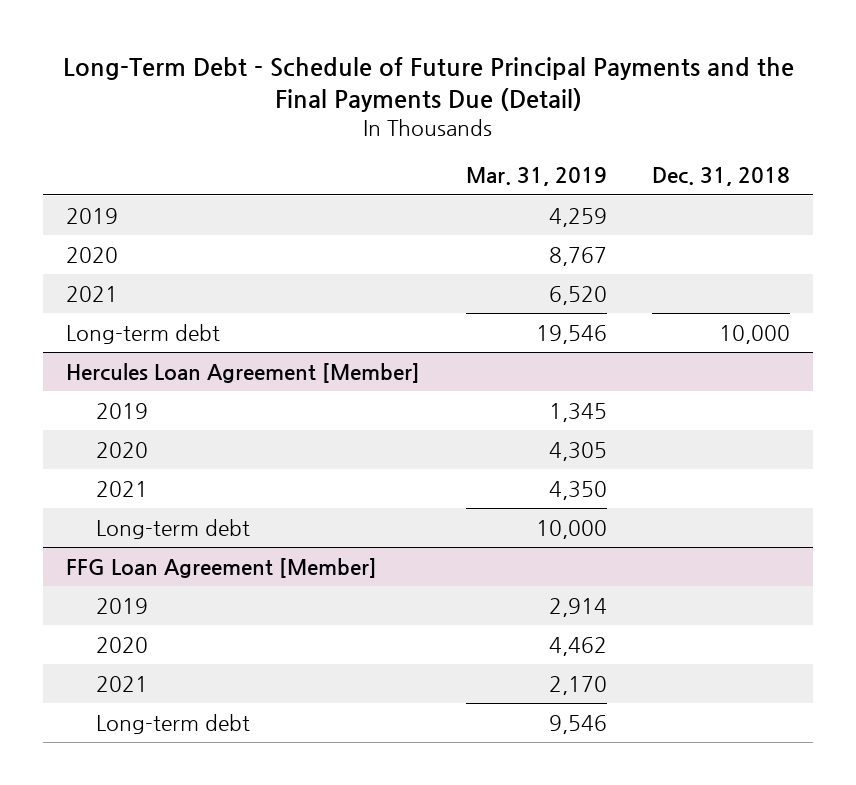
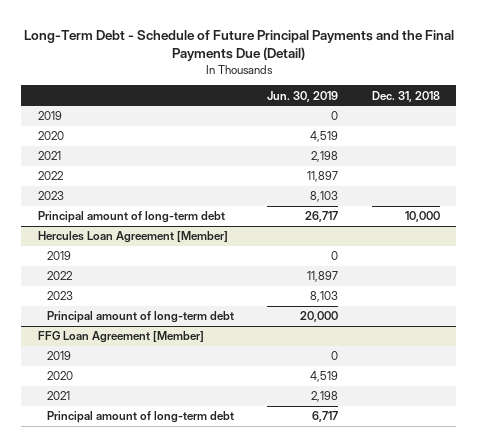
[465,167,607,187] Mar. 31, 2019 -> none
none -> [267,90,339,102] Jun. 30, 2019
none -> [38,171,64,181] 2022
none -> [38,191,65,201] 2023
[66,323,221,344] Long-term debt -> [38,211,226,224] Principal amount of long-term debt
[95,441,148,458] 2020 -> none
[95,480,148,497] 2021 -> none
none -> [46,271,72,281] 2022
none -> [46,291,73,301] 2023
[95,518,250,539] Long-term debt -> [46,311,234,324] Principal amount of long-term debt
[95,713,250,734] Long-term debt -> [46,411,234,424] Principal amount of long-term debt

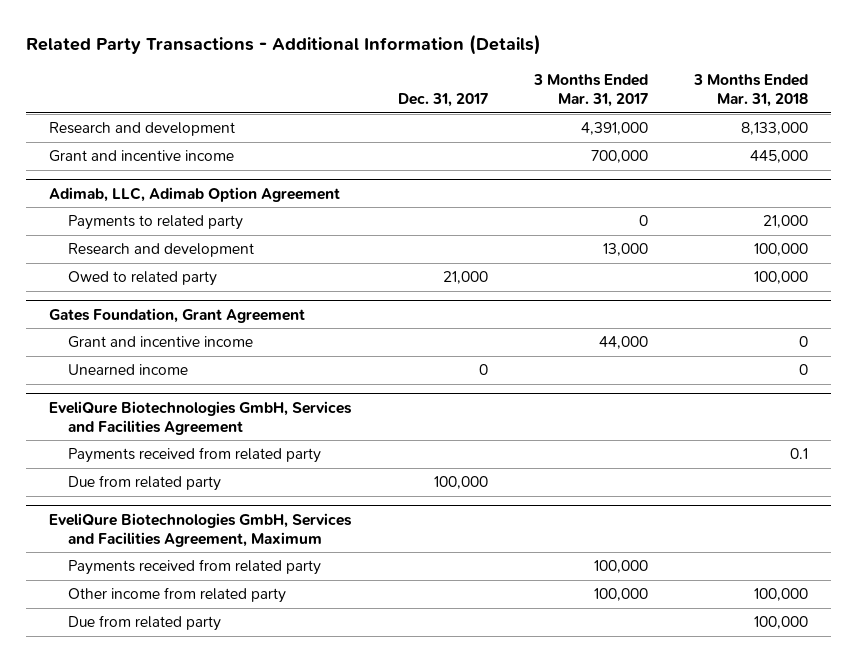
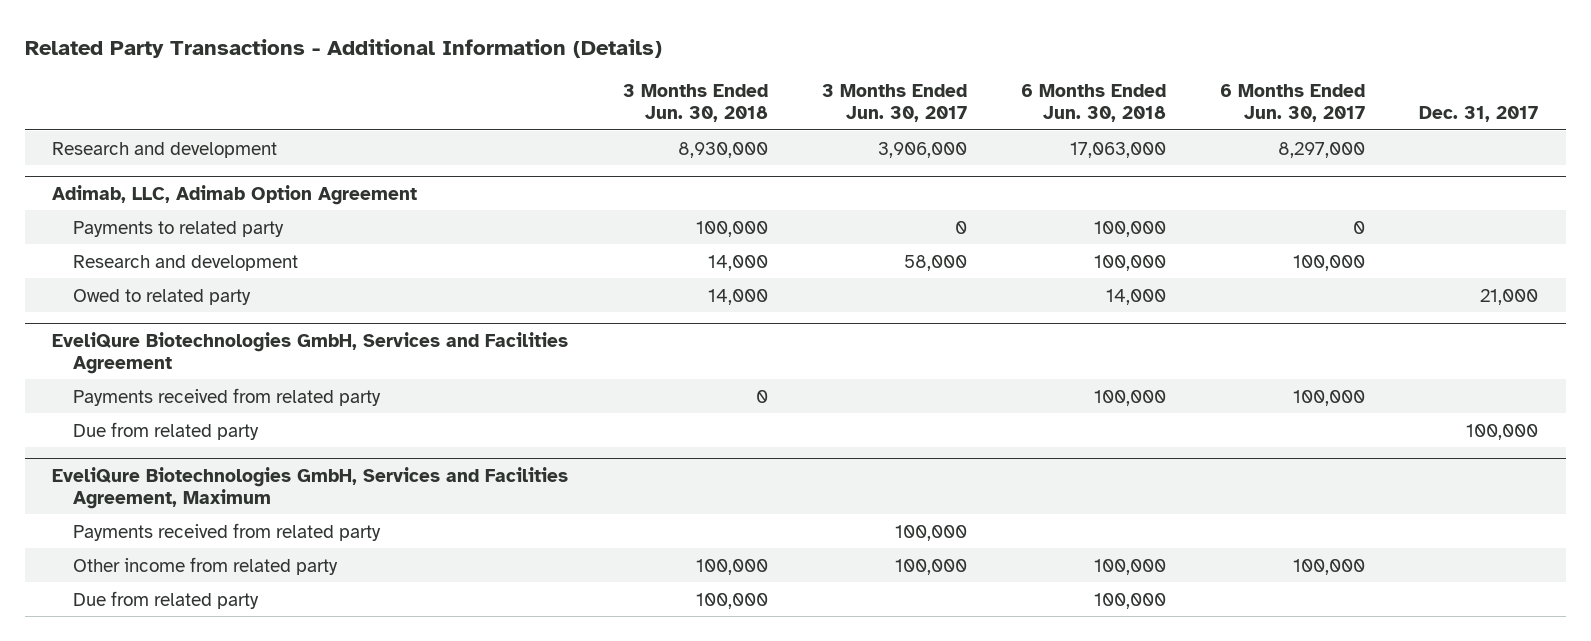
[532,73,648,108] 3 Months Ended Mar. 31, 2017 -> none
[693,73,809,108] 3 Months Ended Mar. 31, 2018 -> none
none -> [622,84,768,123] 3 Months Ended Jun. 30, 2018
none -> [821,84,967,123] 3 Months Ended Jun. 30, 2017
none -> [1021,84,1167,123] 6 Months Ended Jun. 30, 2018
none -> [1220,84,1366,123] 6 Months Ended Jun. 30, 2017
[49,150,235,163] Grant and incentive income -> none
[49,307,306,323] Gates Foundation, Grant Agreement -> none
[68,336,254,349] Grant and incentive income -> none
[68,364,189,376] Unearned income -> none

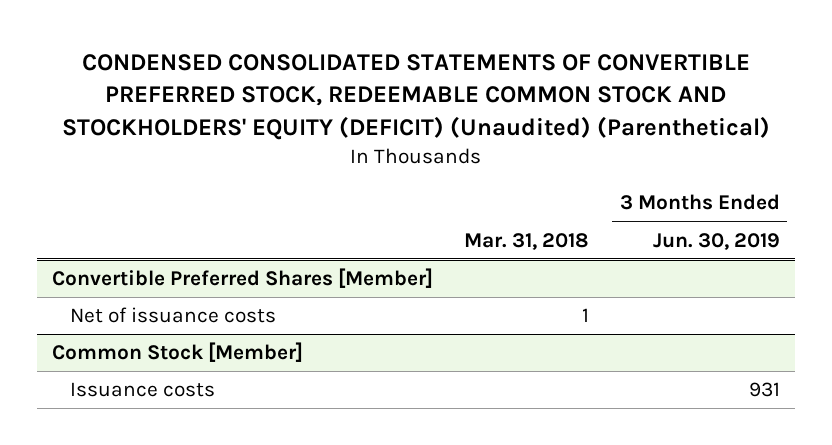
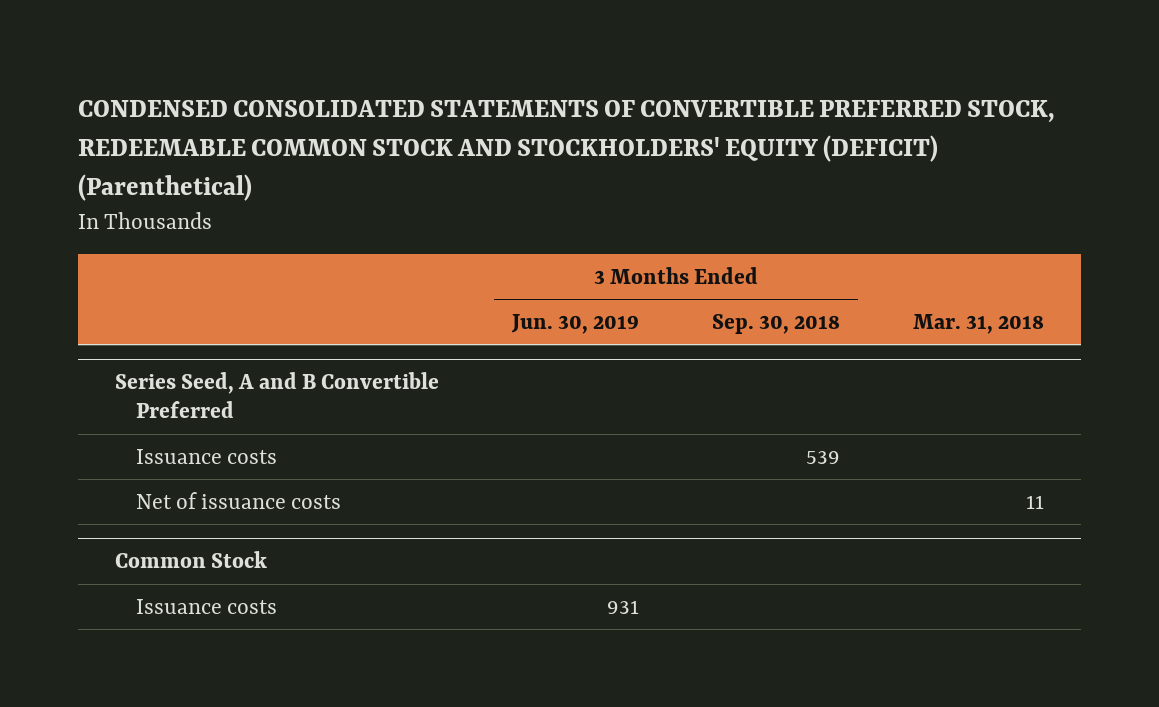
[61,53,770,140] CONDENSED CONSOLIDATED STATEMENTS OF CONVERTIBLE PREFERRED STOCK, REDEEMABLE COMMON STOCK AND STOCKHOLDERS' EQUITY (DEFICIT) (Unaudited) (Parenthetical) -> [78,100,1056,202] CONDENSED CONSOLIDATED STATEMENTS OF CONVERTIBLE PREFERRED STOCK, REDEEMABLE COMMON STOCK AND STOCKHOLDERS' EQUITY (DEFICIT) (Parenthetical)
none -> [711,313,840,334] Sep. 30, 2018
[52,268,434,289] Convertible Preferred Shares [Member] -> [114,372,439,419] Series Seed, A and B Convertible Preferred
none -> [136,448,278,464] Issuance costs
[581,308,589,323] 1 -> [1026,494,1045,509] 11
[52,342,304,363] Common Stock [Member] -> [114,551,267,569] Common Stock

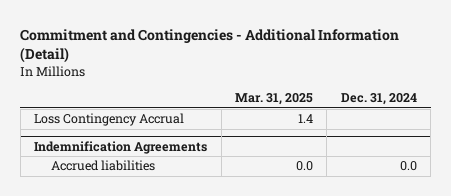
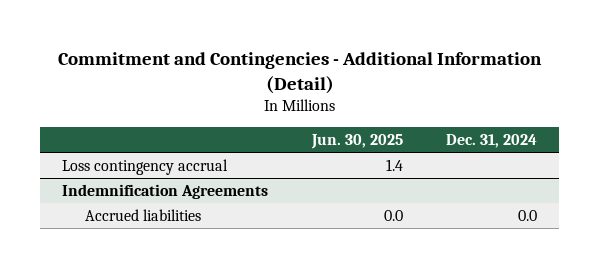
[234,93,313,106] Mar. 31, 2025 -> none
none -> [310,133,403,149] Jun. 30, 2025
[34,113,185,127] Loss Contingency Accrual -> [62,158,229,175] Loss contingency accrual

